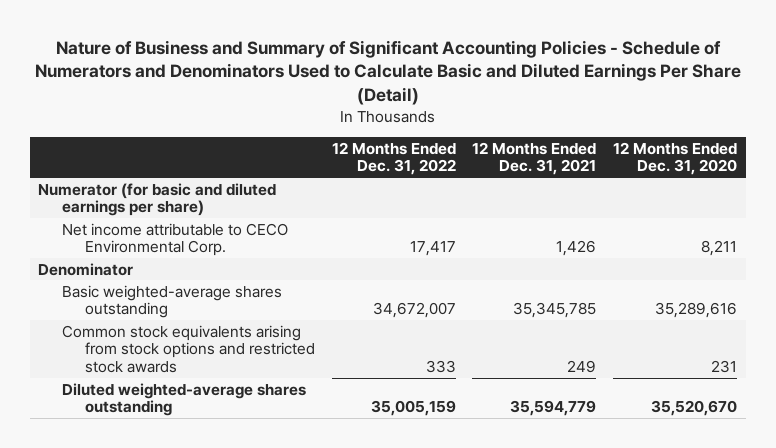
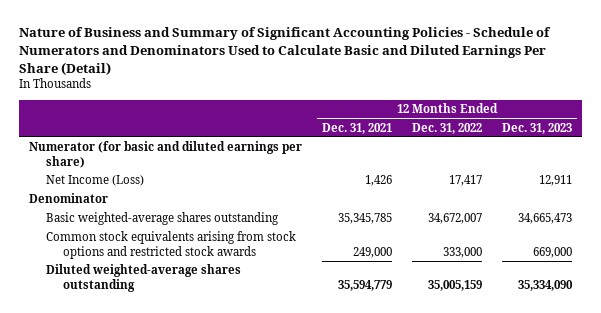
[613,141,738,176] 12 Months Ended Dec. 31, 2020 -> none
none -> [502,122,573,134] Dec. 31, 2023
[61,222,288,257] Net income attributable to CECO Environmental Corp. -> [46,175,145,187] Net Income (Loss)
[425,359,456,373] 333 -> [443,246,483,258] 333,000
[567,359,597,373] 249 -> [353,246,393,258] 249,000

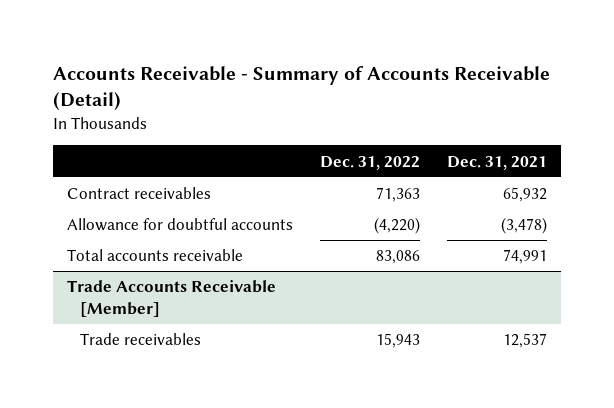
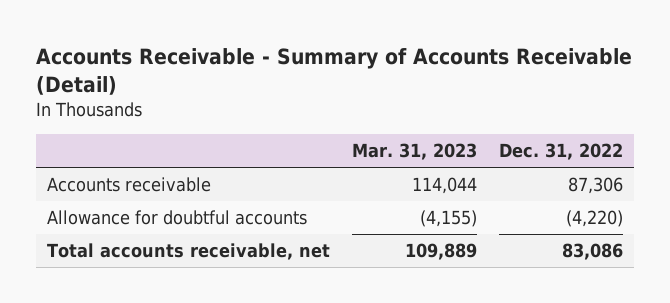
[447,155,548,170] Dec. 31, 2021 -> none
none -> [351,142,477,160] Mar. 31, 2023
[67,187,212,200] Contract receivables -> none
none -> [47,177,212,193] Accounts receivable
[67,280,277,317] Trade Accounts Receivable [Member] -> none
[79,333,201,346] Trade receivables -> none
[67,249,244,262] Total accounts receivable -> [47,243,331,261] Total accounts receivable, net

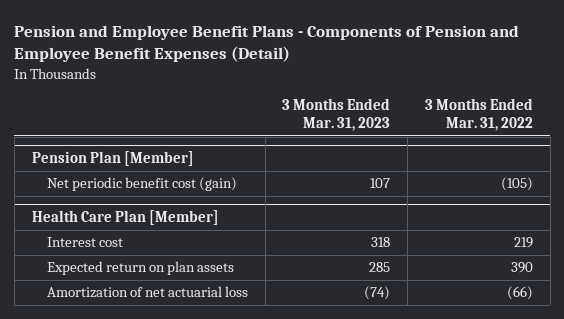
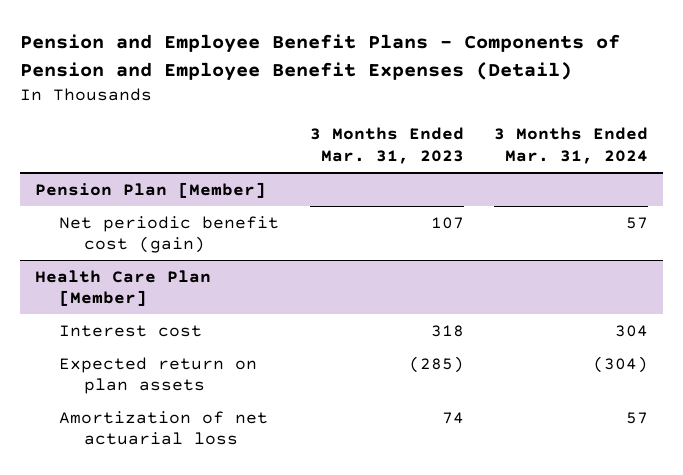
[424,98,533,132] 3 Months Ended Mar. 31, 2022 -> none
none -> [493,127,648,165] 3 Months Ended Mar. 31, 2024
[369,262,391,273] 285 -> [408,355,464,373] (285)
[364,286,391,301] (74) -> [441,411,464,424] 74

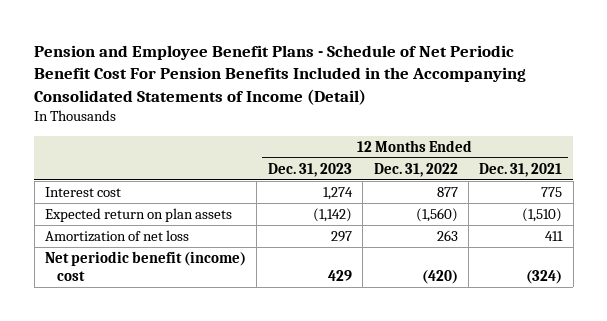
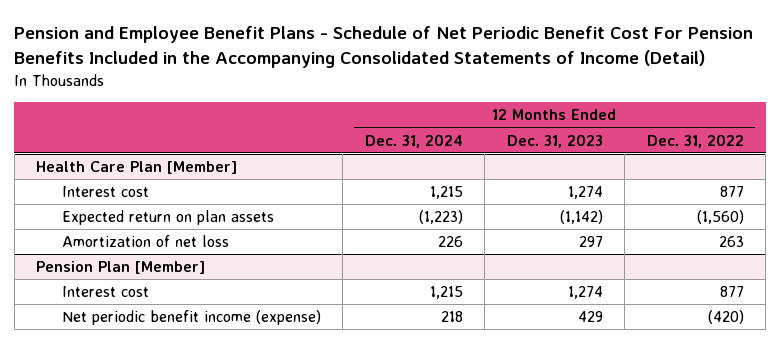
[479,162,563,177] Dec. 31, 2021 -> none
none -> [364,133,463,148] Dec. 31, 2024
none -> [36,161,238,175] Health Care Plan [Member]
none -> [36,261,206,275] Pension Plan [Member]
none -> [61,286,149,298] Interest cost
[45,250,247,281] Net periodic benefit (income) cost -> [61,310,321,326] Net periodic benefit income (expense)

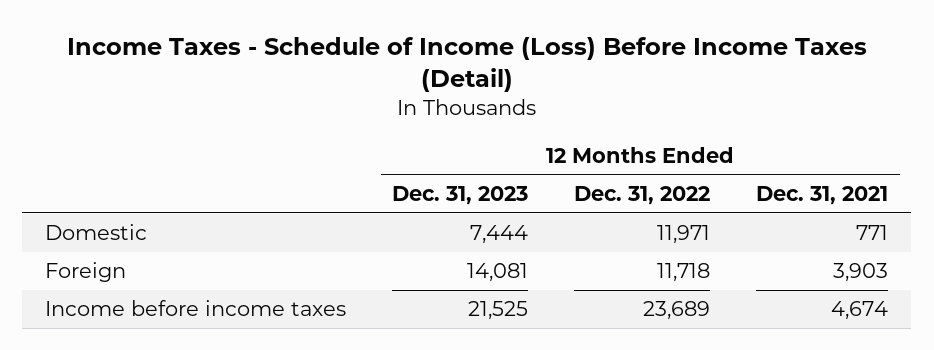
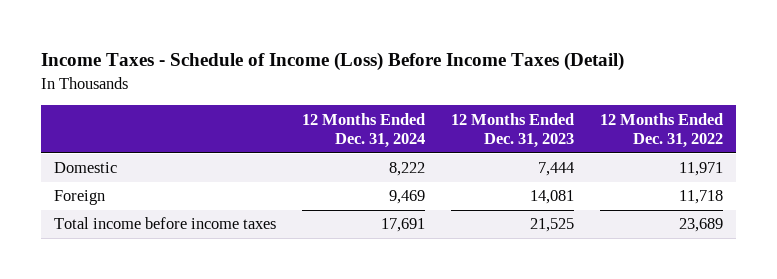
[756,185,889,205] Dec. 31, 2021 -> none
none -> [301,112,425,148] 12 Months Ended Dec. 31, 2024
[45,300,347,317] Income before income taxes -> [53,217,276,230] Total income before income taxes

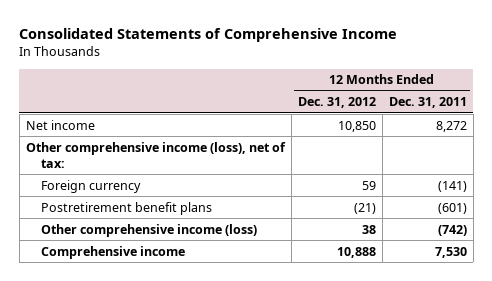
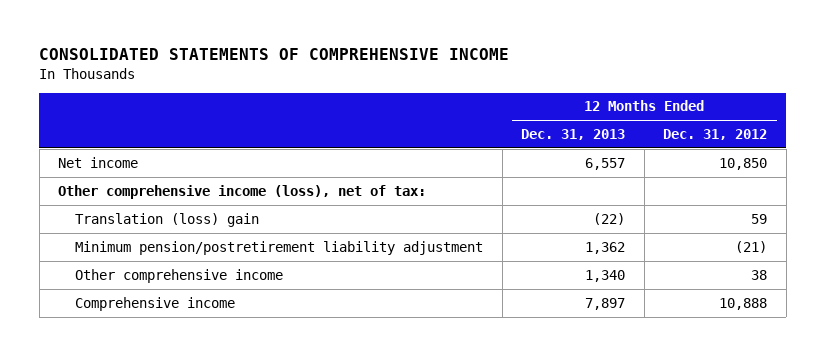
[19,27,398,42] Consolidated Statements of Comprehensive Income -> [39,48,510,61] CONSOLIDATED STATEMENTS OF COMPREHENSIVE INCOME
[388,97,467,109] Dec. 31, 2011 -> none
none -> [521,128,626,140] Dec. 31, 2013
[41,179,142,193] Foreign currency -> none
none -> [75,212,260,227] Translation (loss) gain
[41,201,213,215] Postretirement benefit plans -> [75,240,484,255] Minimum pension/postretirement liability adjustment
[41,223,258,237] Other comprehensive income (loss) -> [75,268,284,283] Other comprehensive income

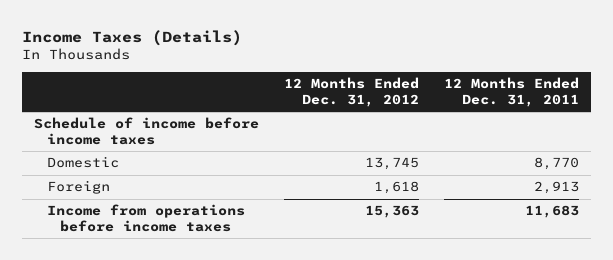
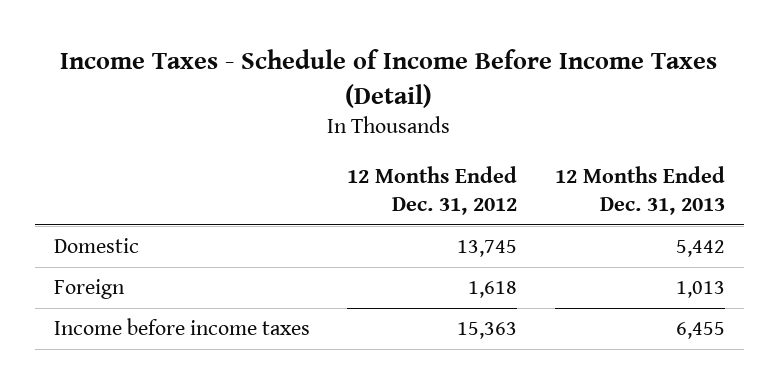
[22,29,243,46] Income Taxes (Details) -> [60,49,718,108] Income Taxes - Schedule of Income Before Income Taxes (Detail)
[444,77,580,107] 12 Months Ended Dec. 31, 2011 -> none
none -> [554,165,725,216] 12 Months Ended Dec. 31, 2013
[34,117,260,145] Schedule of income before income taxes -> none
[47,204,246,232] Income from operations before income taxes -> [53,318,310,336] Income before income taxes

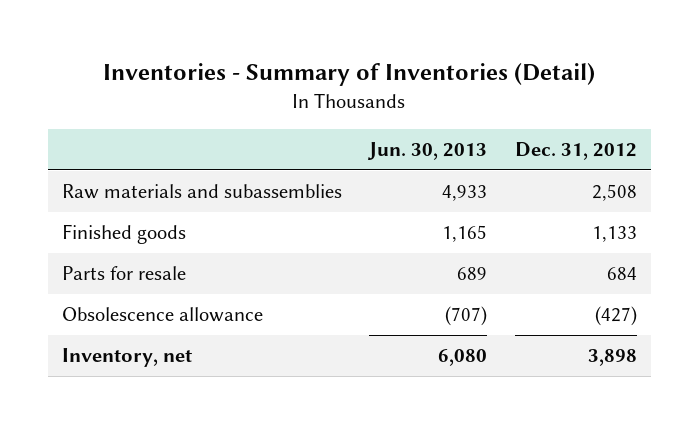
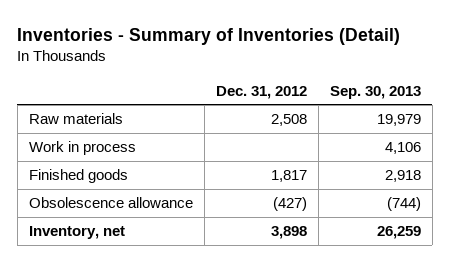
[367,141,488,160] Jun. 30, 2013 -> none
none -> [329,85,421,99] Sep. 30, 2013
[61,266,186,281] Parts for resale -> none
[61,184,342,200] Raw materials and subassemblies -> [28,113,123,125] Raw materials
none -> [28,141,136,156] Work in process
[591,226,637,243] 1,133 -> [270,170,307,183] 1,817

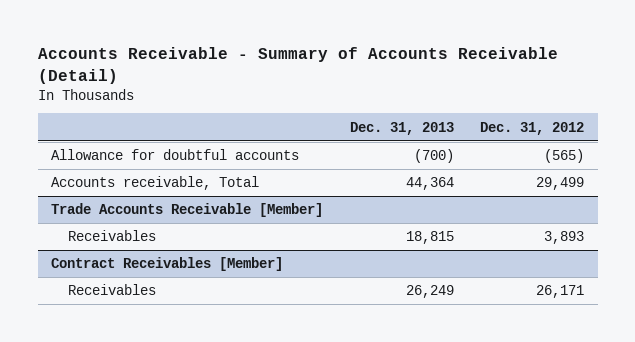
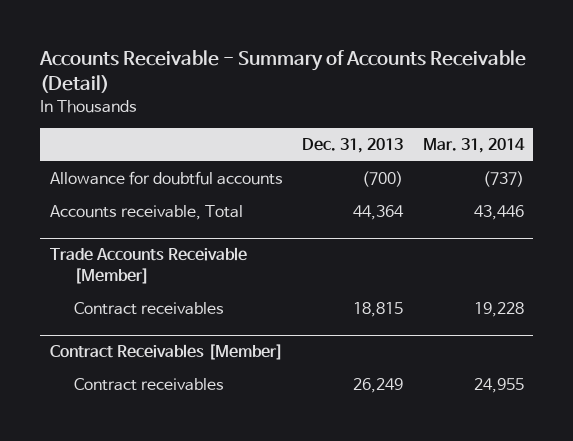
[480,121,585,135] Dec. 31, 2012 -> none
none -> [422,138,525,154] Mar. 31, 2014
[67,230,156,242] Receivables -> [73,302,224,316] Contract receivables
[67,284,156,296] Receivables -> [73,378,224,392] Contract receivables

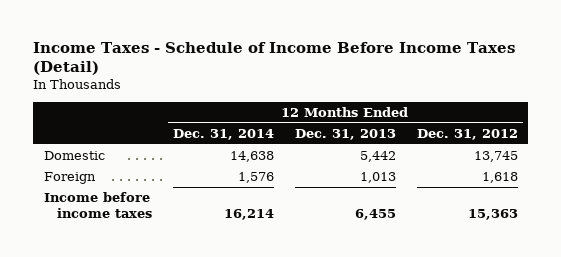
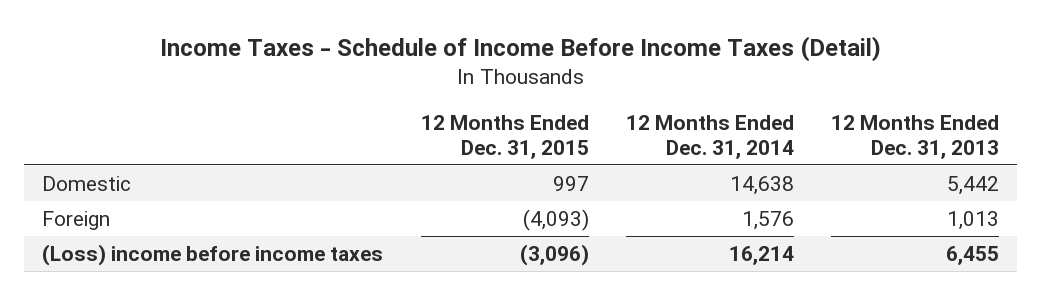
[416,128,518,140] Dec. 31, 2012 -> none
none -> [420,114,589,159] 12 Months Ended Dec. 31, 2015
[43,192,153,219] Income before income taxes -> [42,243,384,266] (Loss) income before income taxes

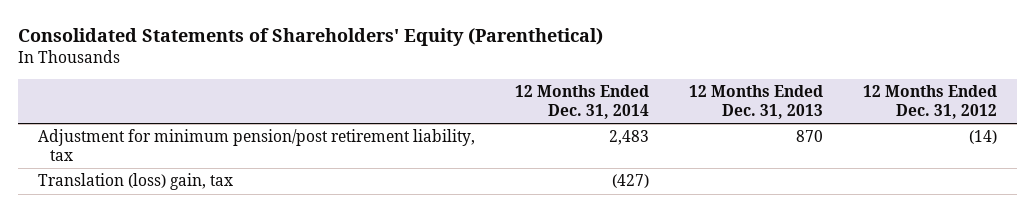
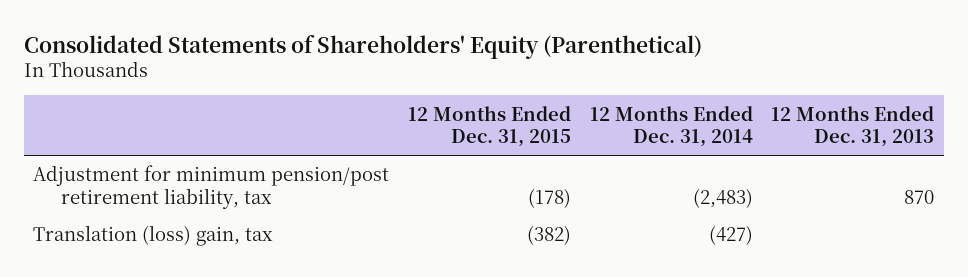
[862,84,997,119] 12 Months Ended Dec. 31, 2012 -> none
none -> [408,105,572,148] 12 Months Ended Dec. 31, 2015
[608,130,649,146] 2,483 -> [692,187,753,208] (2,483)

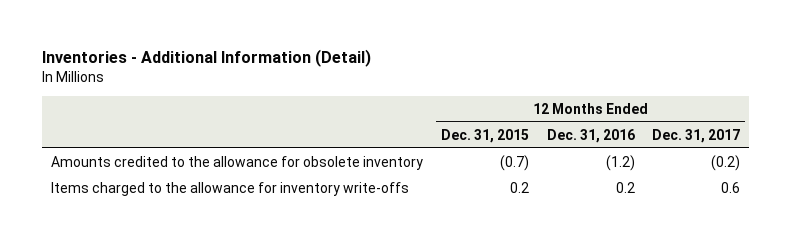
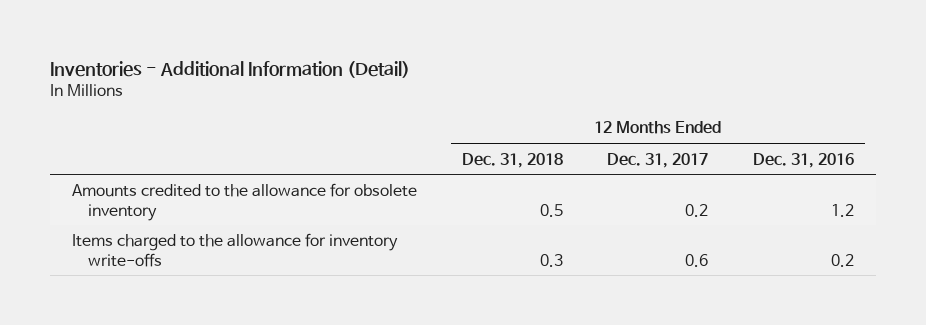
[440,128,529,143] Dec. 31, 2015 -> none
none -> [461,152,563,168] Dec. 31, 2018
[605,154,635,171] (1.2) -> [831,203,855,217] 1.2
[711,154,741,171] (0.2) -> [685,203,709,217] 0.2

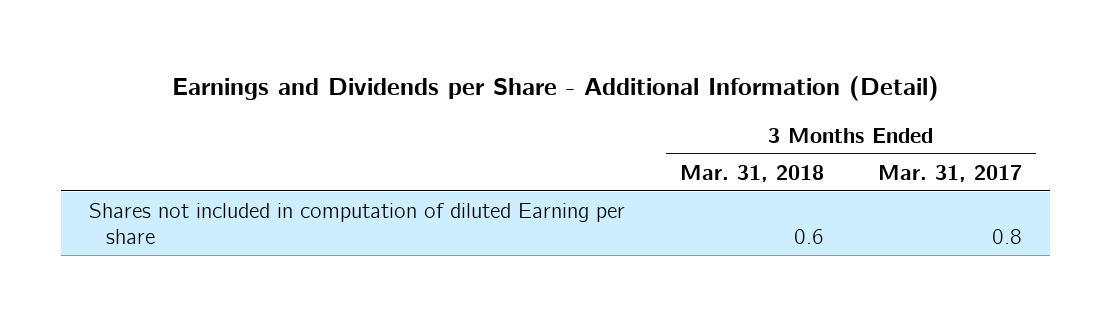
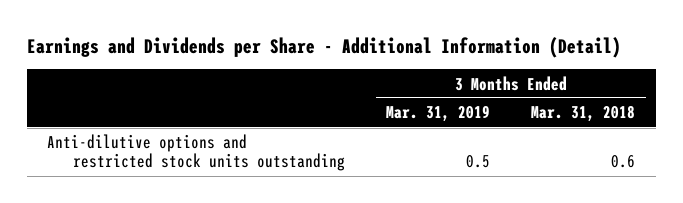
[878,164,1023,182] Mar. 31, 2017 -> none
none -> [386,105,491,123] Mar. 31, 2019
[88,203,625,244] Shares not included in computation of diluted Earning per share -> [47,134,345,172] Anti-dilutive options and restricted stock units outstanding

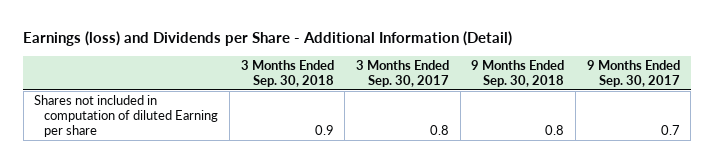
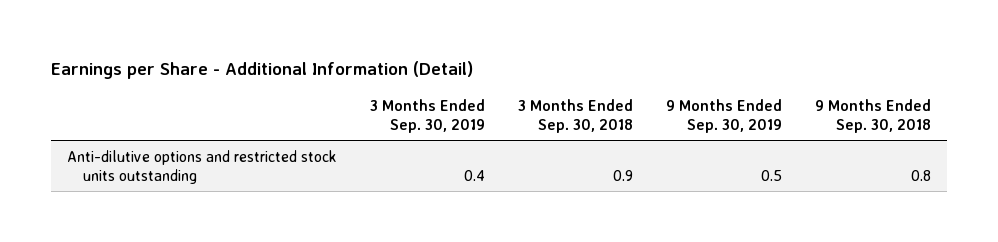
[23,30,513,46] Earnings (loss) and Dividends per Share - Additional Information (Detail) -> [50,60,473,79] Earnings per Share - Additional Information (Detail)
[356,59,450,87] 3 Months Ended Sep. 30, 2017 -> none
[586,59,680,87] 9 Months Ended Sep. 30, 2017 -> none
none -> [369,98,485,134] 3 Months Ended Sep. 30, 2019
none -> [665,98,782,134] 9 Months Ended Sep. 30, 2019
[34,95,219,138] Shares not included in computation of diluted Earning per share -> [66,149,337,184] Anti-dilutive options and restricted stock units outstanding

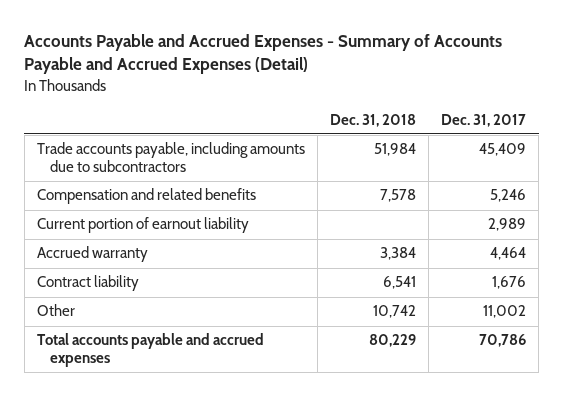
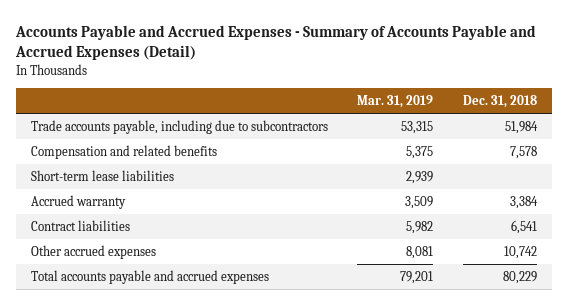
[441,113,527,127] Dec. 31, 2017 -> none
none -> [357,95,434,109] Mar. 31, 2019
[36,142,305,172] Trade accounts payable, including amounts due to subcontractors -> [30,120,328,135] Trade accounts payable, including due to subcontractors
[36,217,249,234] Current portion of earnout liability -> none
none -> [30,170,174,182] Short-term lease liabilities
[36,275,139,292] Contract liability -> [30,220,130,232] Contract liabilities
[36,304,75,317] Other -> [30,245,156,260] Other accrued expenses

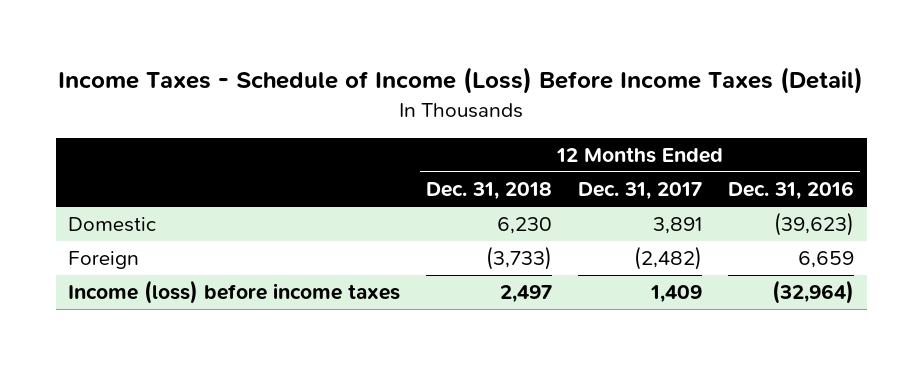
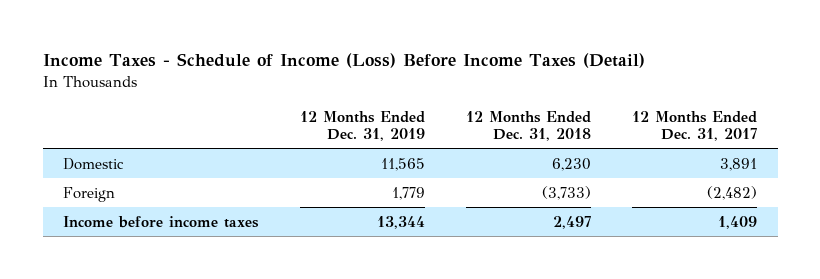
[727,181,854,201] Dec. 31, 2016 -> none
none -> [299,110,425,142] 12 Months Ended Dec. 31, 2019
[68,280,401,305] Income (loss) before income taxes -> [63,215,260,228] Income before income taxes

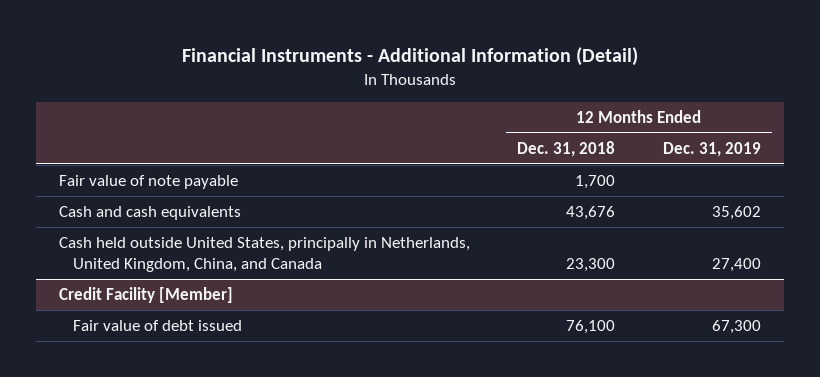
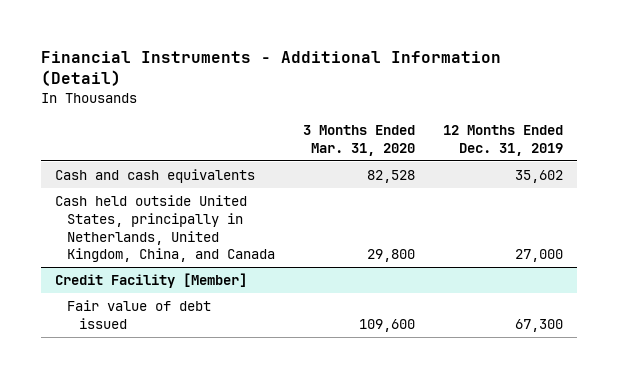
[517,140,616,157] Dec. 31, 2018 -> none
none -> [303,124,416,156] 3 Months Ended Mar. 31, 2020
[59,175,239,190] Fair value of note payable -> none
[711,258,761,273] 27,400 -> [515,249,564,263] 27,000

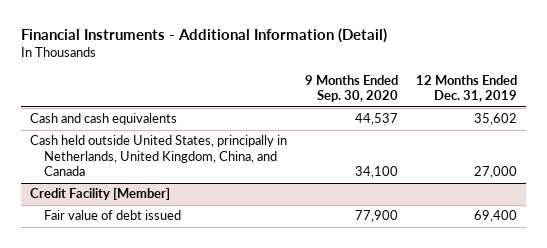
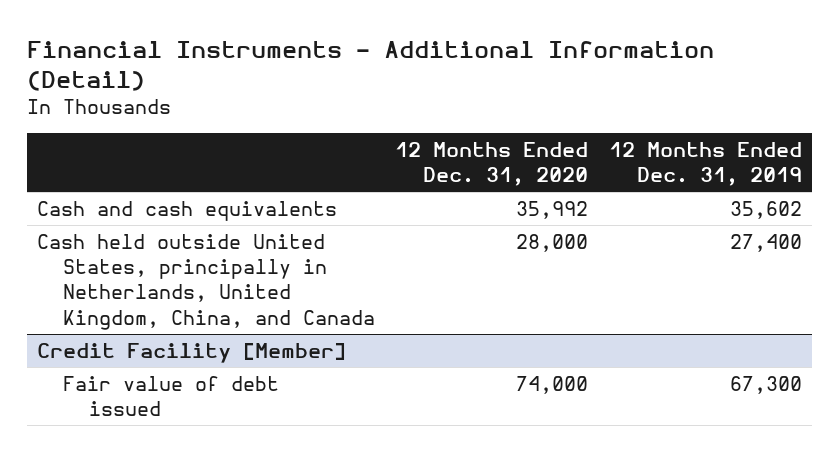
[304,74,398,103] 9 Months Ended Sep. 30, 2020 -> none
none -> [395,142,589,187] 12 Months Ended Dec. 31, 2020
[473,166,517,179] 27,000 -> [729,233,802,252] 27,400
[473,210,517,223] 69,400 -> [729,375,802,394] 67,300

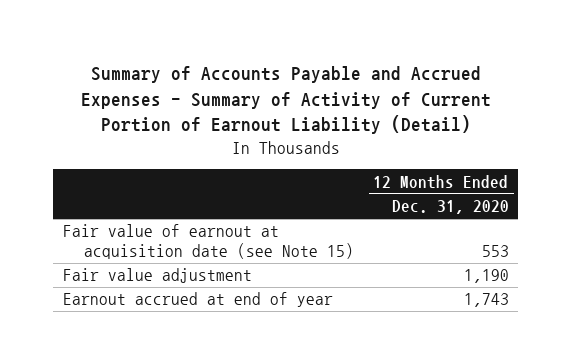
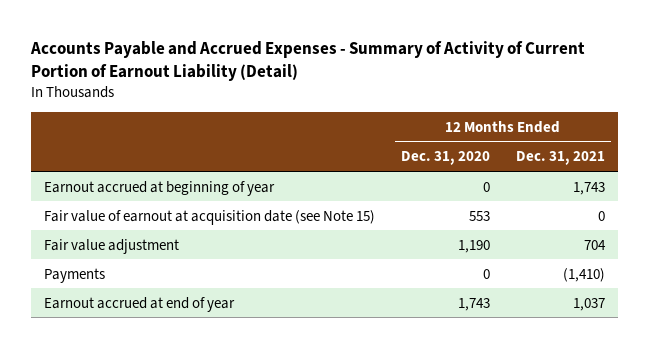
[80,65,491,135] Summary of Accounts Payable and Accrued Expenses - Summary of Activity of Current Portion of Earnout Liability (Detail) -> [30,41,586,82] Accounts Payable and Accrued Expenses - Summary of Activity of Current Portion of Earnout Liability (Detail)
none -> [515,151,605,166] Dec. 31, 2021
none -> [44,180,276,196] Earnout accrued at beginning of year
none -> [44,267,106,283] Payments

